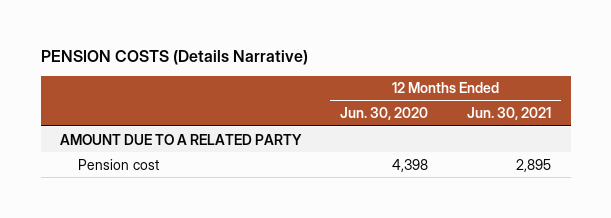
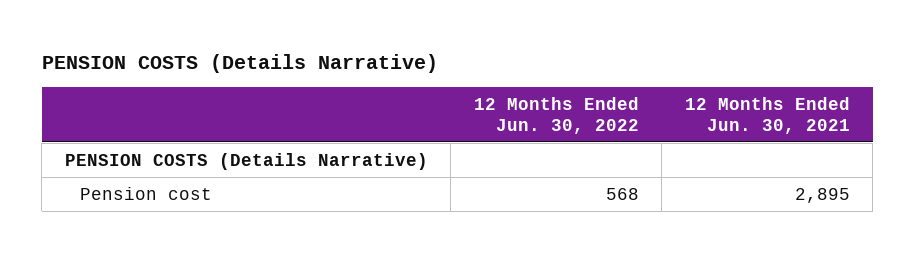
[340,107,429,121] Jun. 30, 2020 -> none
none -> [473,96,639,134] 12 Months Ended Jun. 30, 2022
[60,133,303,145] AMOUNT DUE TO A RELATED PARTY -> [64,152,428,170] PENSION COSTS (Details Narrative)

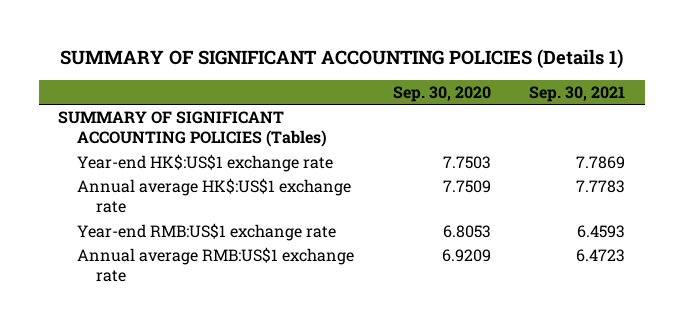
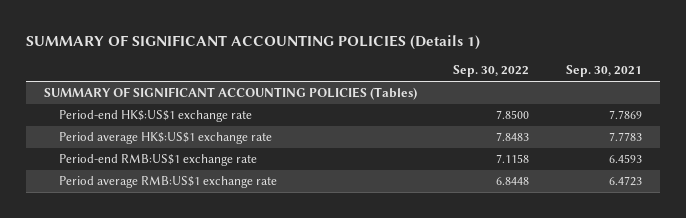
[392,86,491,103] Sep. 30, 2020 -> none
none -> [453,65,530,78] Sep. 30, 2022
[77,154,334,173] Year-end HK$:US$1 exchange rate -> [59,110,253,123] Period-end HK$:US$1 exchange rate
[77,178,352,214] Annual average HK$:US$1 exchange rate -> [59,132,273,145] Period average HK$:US$1 exchange rate
[77,223,337,242] Year-end RMB:US$1 exchange rate -> [59,154,258,167] Period-end RMB:US$1 exchange rate
[77,247,355,283] Annual average RMB:US$1 exchange rate -> [59,176,278,189] Period average RMB:US$1 exchange rate

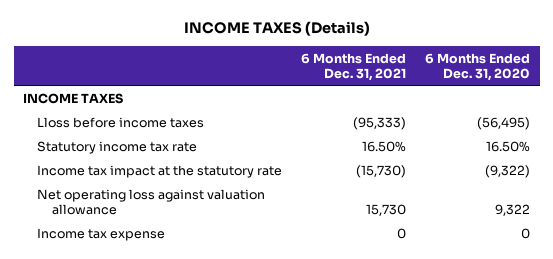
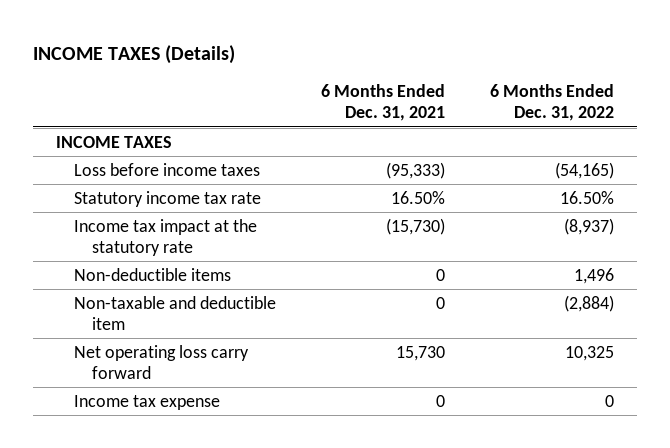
[425,52,531,81] 6 Months Ended Dec. 31, 2020 -> none
none -> [489,84,614,122] 6 Months Ended Dec. 31, 2022
[37,116,205,128] Lloss before income taxes -> [73,162,260,176] Loss before income taxes
none -> [73,267,231,281] Non-deductible items
none -> [73,295,276,330] Non-taxable and deductible item
[37,188,266,215] Net operating loss against valuation allowance -> [73,344,249,379] Net operating loss carry forward

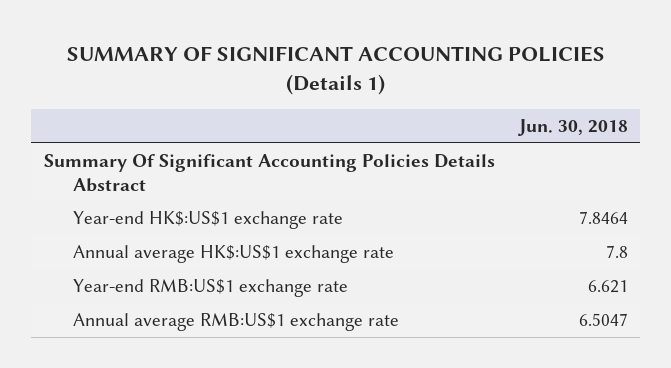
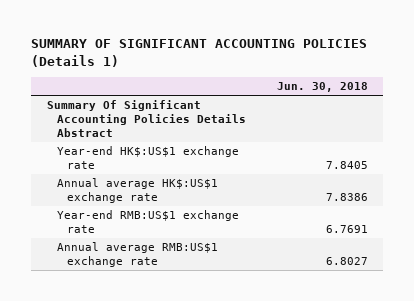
[578,211,628,225] 7.8464 -> [325,161,368,170] 7.8405
[605,245,628,259] 7.8 -> [325,193,368,202] 7.8386
[587,280,628,294] 6.621 -> [325,225,368,234] 6.7691
[578,313,628,327] 6.5047 -> [325,257,368,266] 6.8027

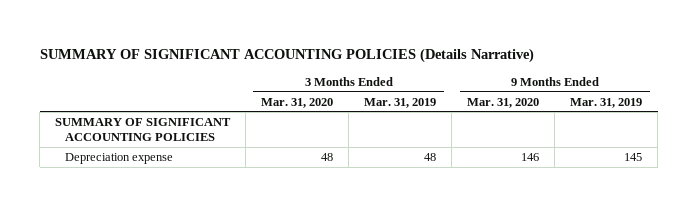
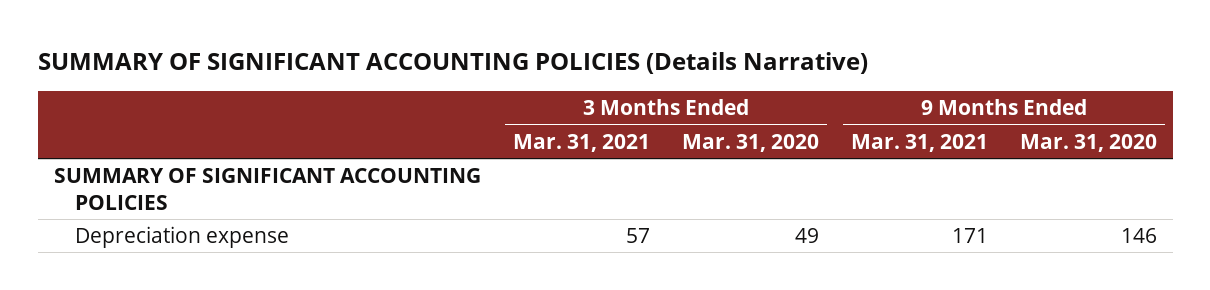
[364,97,437,108] Mar. 31, 2019 -> none
[570,97,643,108] Mar. 31, 2019 -> none
none -> [512,133,650,152] Mar. 31, 2021
none -> [850,133,988,152] Mar. 31, 2021
[321,153,334,162] 48 -> [794,228,819,244] 49

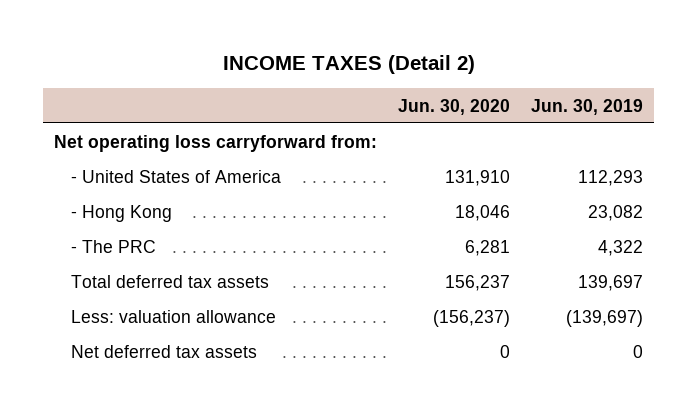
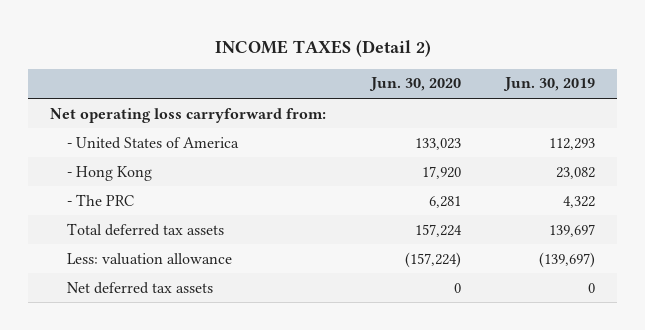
[445,169,511,186] 131,910 -> [414,137,461,150] 133,023
[455,204,511,221] 18,046 -> [421,165,461,179] 17,920
[445,274,511,291] 156,237 -> [414,223,462,237] 157,224
[433,309,511,327] (156,237) -> [404,251,461,268] (157,224)

